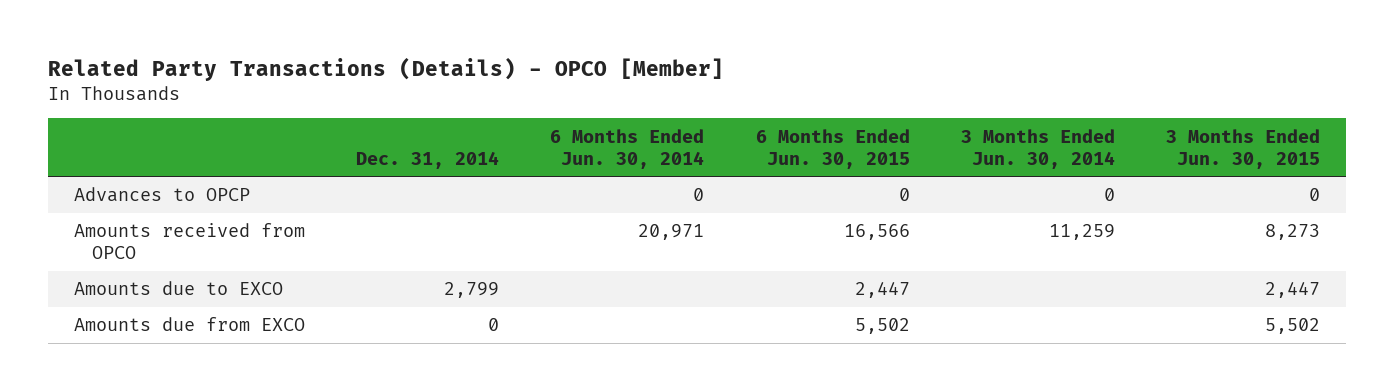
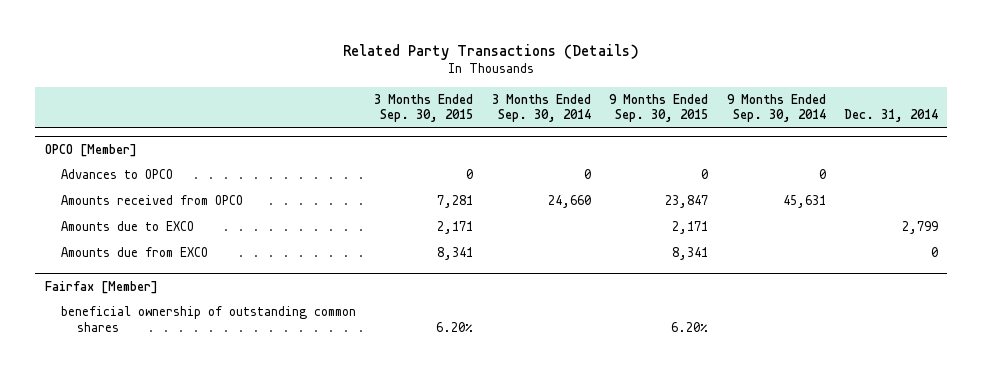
[48,57,725,82] Related Party Transactions (Details) - OPCO [Member] -> [343,43,640,60] Related Party Transactions (Details)
[550,128,705,169] 6 Months Ended Jun. 30, 2014 -> none
[755,128,910,169] 6 Months Ended Jun. 30, 2015 -> none
[961,128,1116,169] 3 Months Ended Jun. 30, 2014 -> none
[1166,128,1321,169] 3 Months Ended Jun. 30, 2015 -> none
none -> [374,93,474,123] 3 Months Ended Sep. 30, 2015
none -> [491,93,591,123] 3 Months Ended Sep. 30, 2014
none -> [609,93,709,123] 9 Months Ended Sep. 30, 2015
none -> [726,93,826,123] 9 Months Ended Sep. 30, 2014
none -> [44,144,137,158] OPCO [Member]
[73,187,250,203] Advances to OPCP -> [61,169,174,180] Advances to OPCO
none -> [44,281,158,295] Fairfax [Member]
none -> [61,306,357,332] beneficial ownership of outstanding common shares

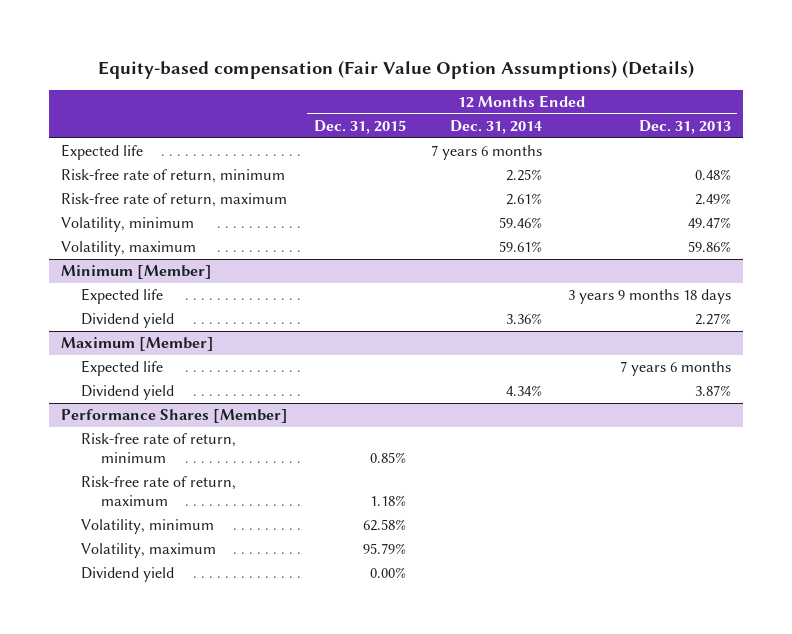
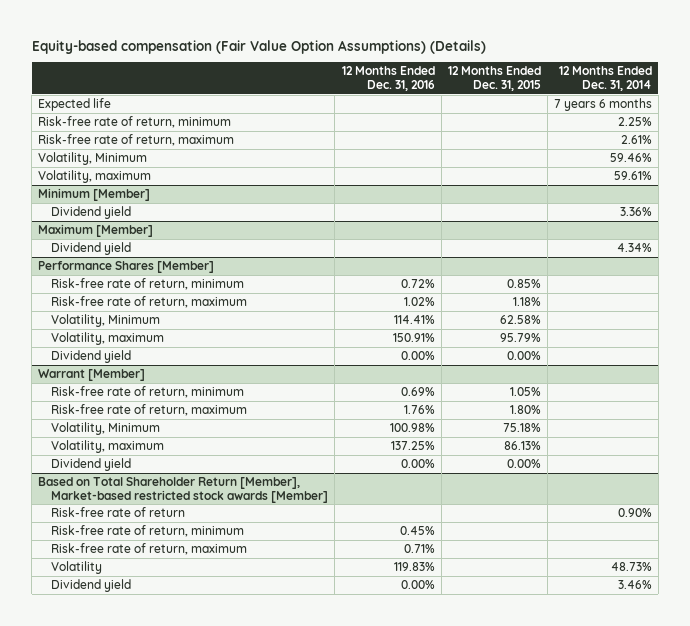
[638,119,731,134] Dec. 31, 2013 -> none
none -> [341,66,435,92] 12 Months Ended Dec. 31, 2016
[61,217,195,233] Volatility, minimum -> [38,152,148,166] Volatility, Minimum
[81,288,164,305] Expected life -> none
[81,360,164,377] Expected life -> none
[81,519,215,535] Volatility, minimum -> [51,314,161,328] Volatility, Minimum
none -> [38,369,146,382] Warrant [Member]
none -> [51,386,245,399] Risk-free rate of return, minimum
none -> [51,404,248,417] Risk-free rate of return, maximum
none -> [51,422,161,436] Volatility, Minimum
none -> [51,440,165,454] Volatility, maximum
none -> [51,458,132,472] Dividend yield
none -> [38,477,329,503] Based on Total Shareholder Return [Member], Market-based restricted stock awards [Member]
none -> [51,507,186,518] Risk-free rate of return
none -> [51,525,245,538] Risk-free rate of return, minimum
none -> [51,543,248,556] Risk-free rate of return, maximum
none -> [51,561,103,575] Volatility
none -> [51,579,132,593] Dividend yield

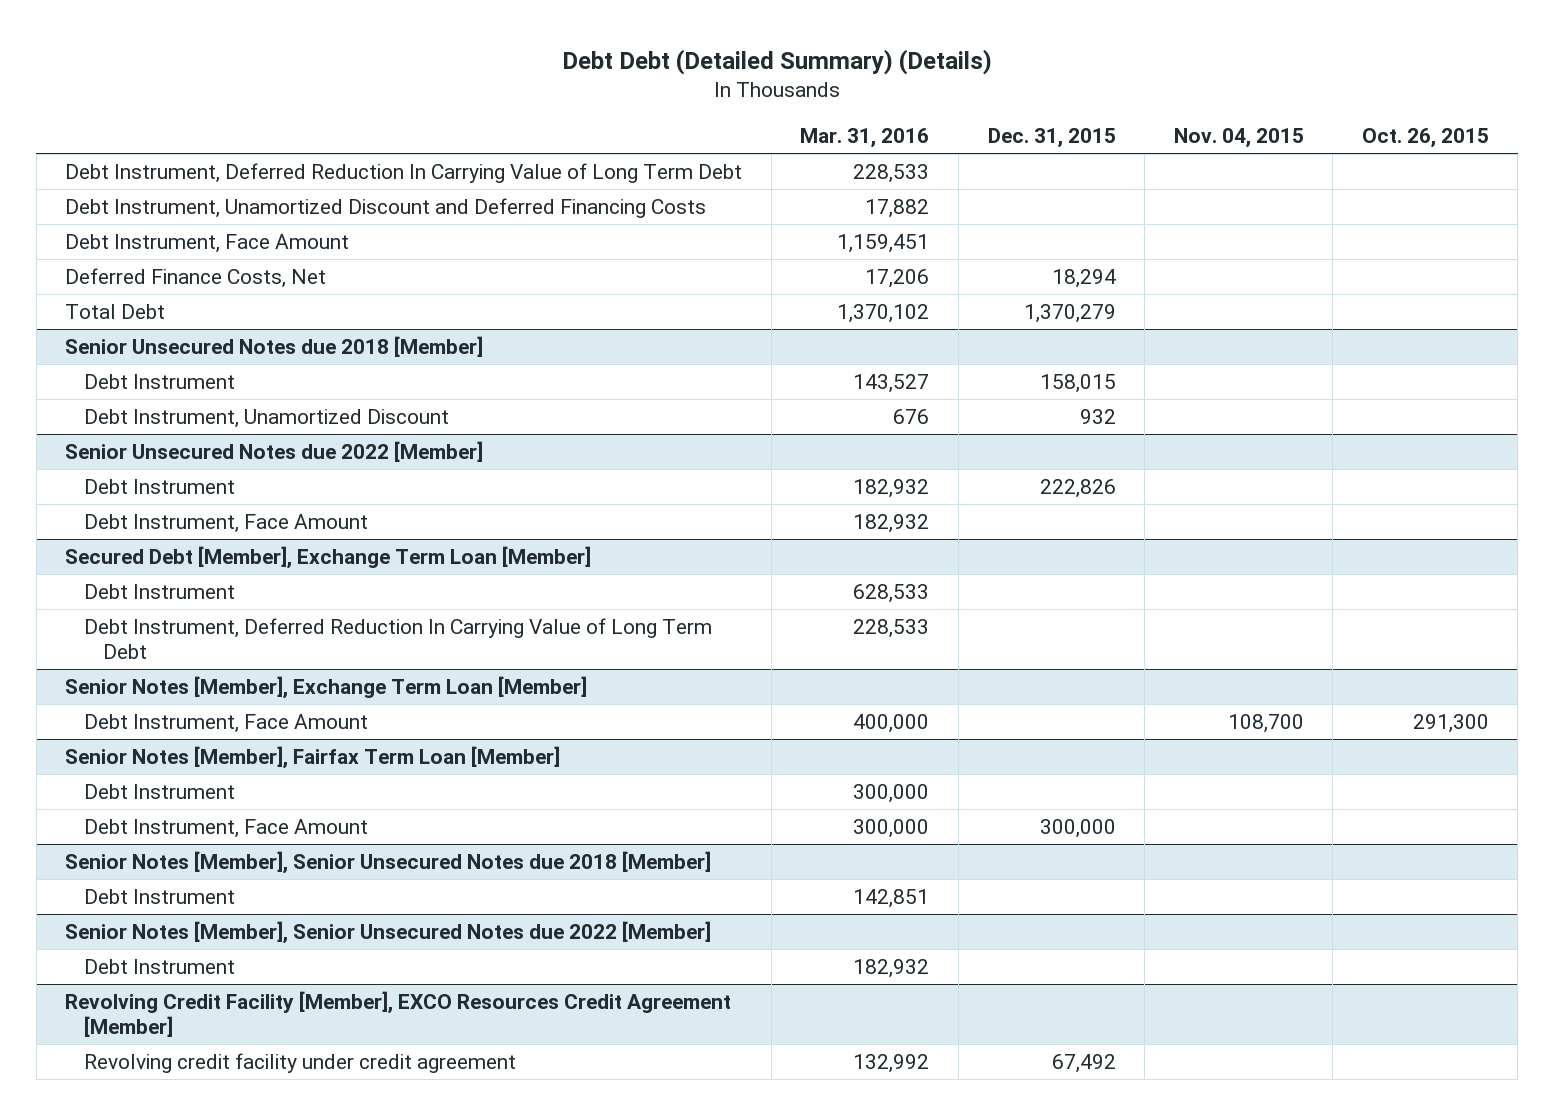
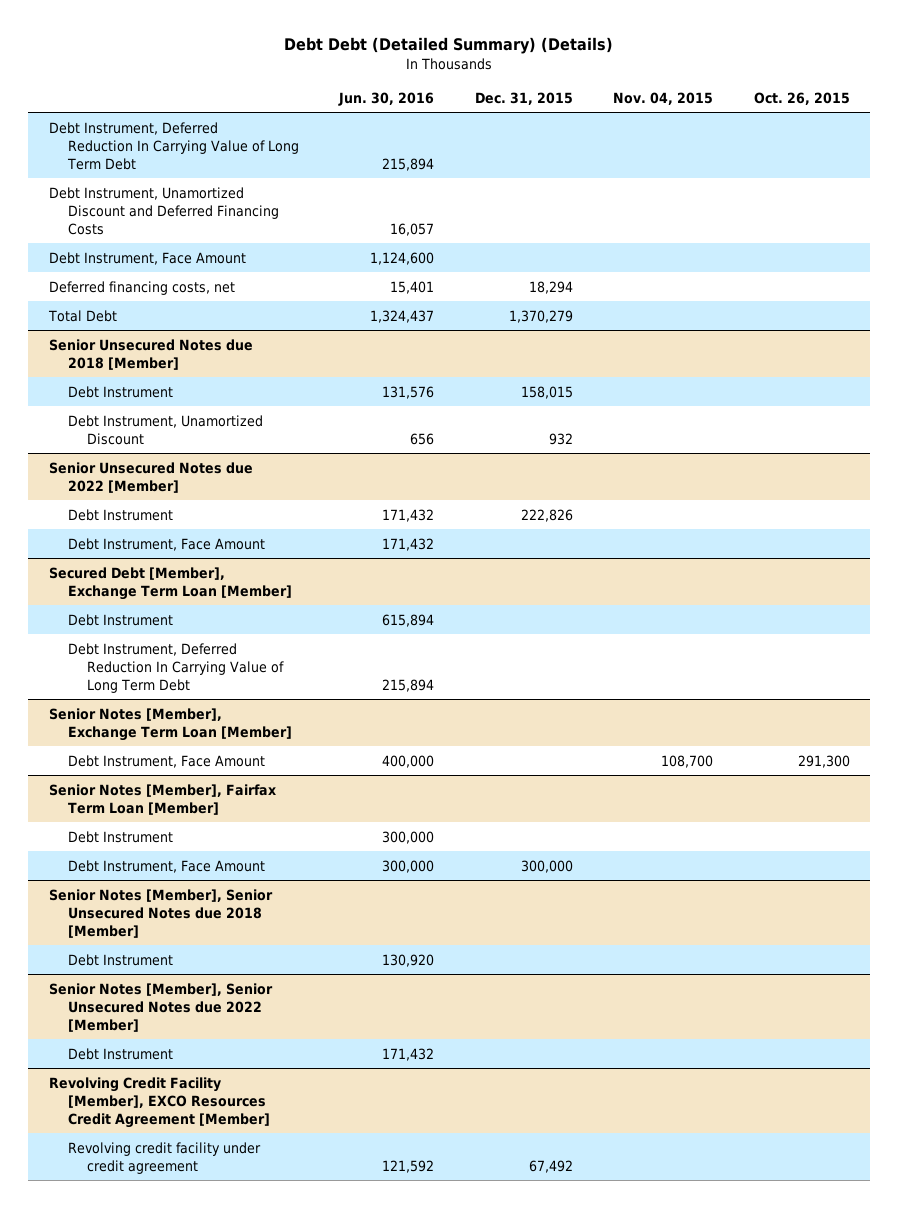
[800,127,930,148] Mar. 31, 2016 -> none
none -> [338,91,435,106] Jun. 30, 2016
[65,268,327,289] Deferred Finance Costs, Net -> [48,280,235,295] Deferred financing costs, net

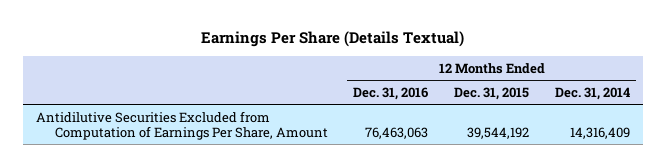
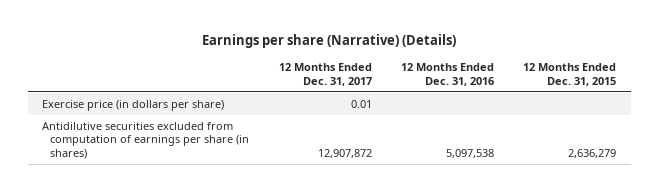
[200,31,464,48] Earnings Per Share (Details Textual) -> [202,34,457,49] Earnings per share (Narrative) (Details)
[554,87,630,101] Dec. 31, 2014 -> none
none -> [278,63,372,86] 12 Months Ended Dec. 31, 2017
none -> [42,99,225,111] Exercise price (in dollars per share)
[36,110,328,141] Antidilutive Securities Excluded from Computation of Earnings Per Share, Amount -> [42,121,250,160] Antidilutive securities excluded from computation of earnings per share (in shares)
[365,127,429,140] 76,463,063 -> [446,149,495,159] 5,097,538
[467,127,530,140] 39,544,192 -> [568,149,617,159] 2,636,279

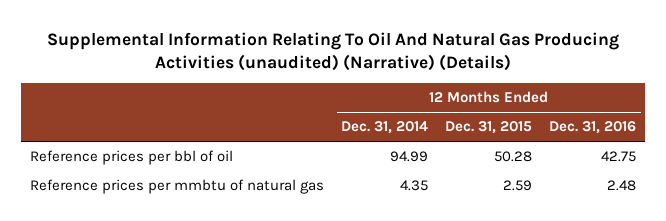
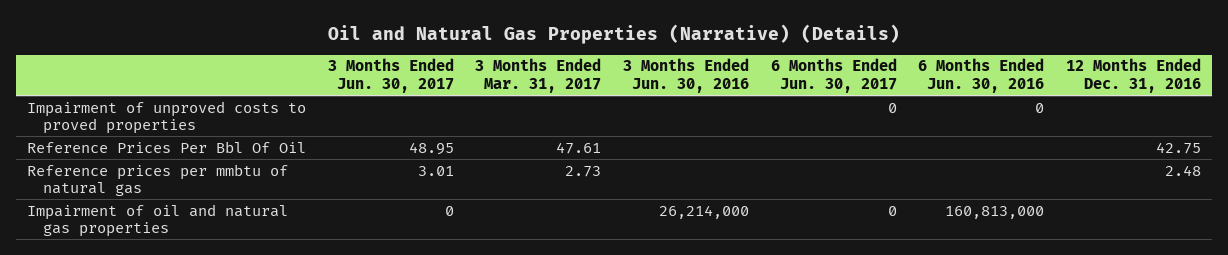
[47,31,620,72] Supplemental Information Relating To Oil And Natural Gas Producing Activities (unaudited) (Narrative) (Details) -> [327,23,900,44] Oil and Natural Gas Properties (Narrative) (Details)
[341,121,429,135] Dec. 31, 2014 -> none
[445,121,533,135] Dec. 31, 2015 -> none
none -> [327,58,454,94] 3 Months Ended Jun. 30, 2017
none -> [475,58,602,94] 3 Months Ended Mar. 31, 2017
none -> [622,58,749,94] 3 Months Ended Jun. 30, 2016
none -> [770,58,897,94] 6 Months Ended Jun. 30, 2017
none -> [918,58,1045,94] 6 Months Ended Jun. 30, 2016
none -> [26,100,306,135] Impairment of unproved costs to proved properties
[30,150,234,166] Reference prices per bbl of oil -> [26,140,306,153] Reference Prices Per Bbl Of Oil
none -> [26,203,288,238] Impairment of oil and natural gas properties

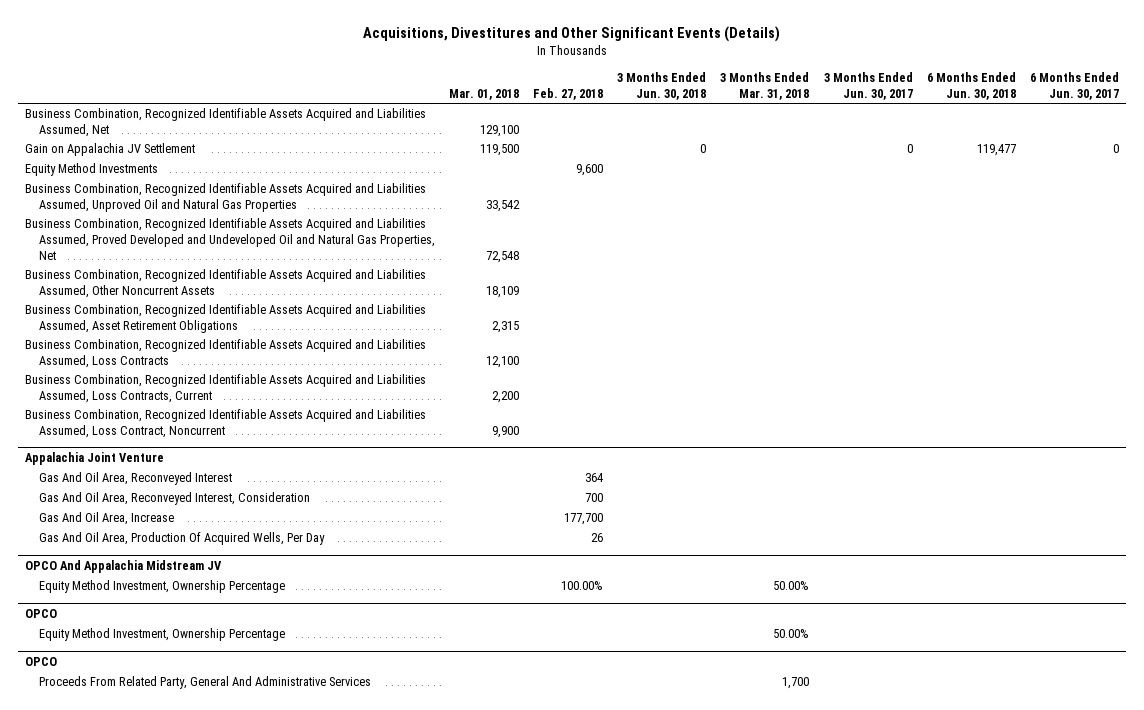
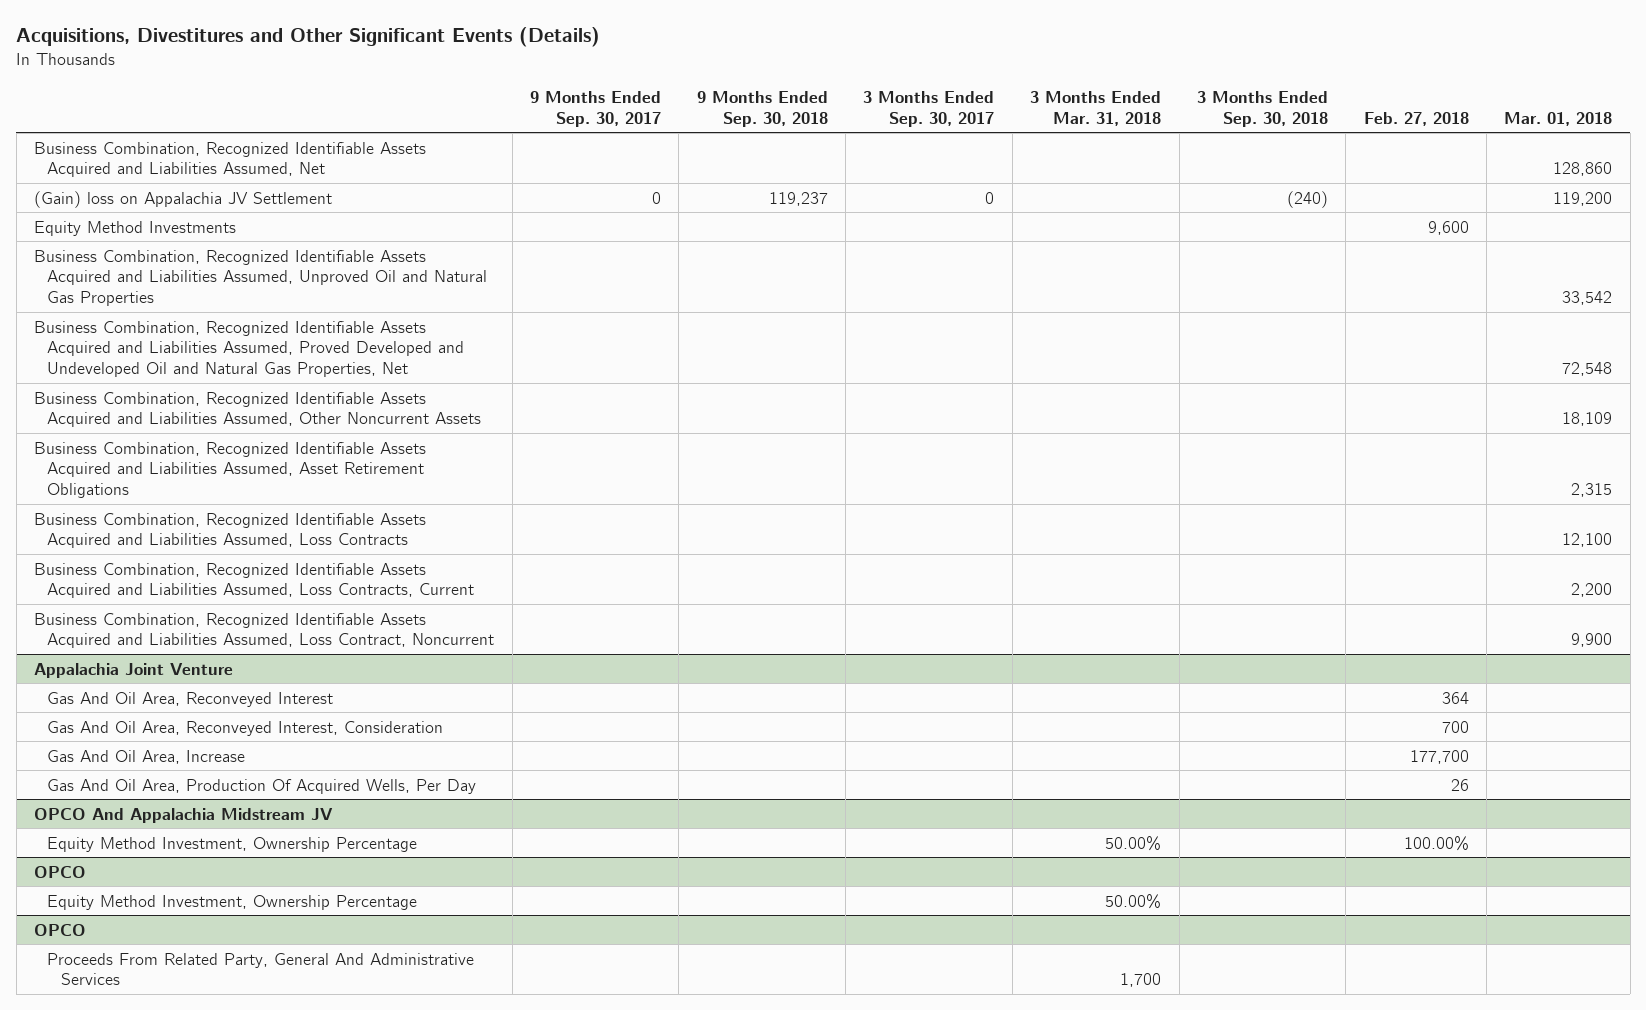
[617,72,707,100] 3 Months Ended Jun. 30, 2018 -> none
[823,72,913,100] 3 Months Ended Jun. 30, 2017 -> none
[926,72,1016,100] 6 Months Ended Jun. 30, 2018 -> none
[1030,72,1120,100] 6 Months Ended Jun. 30, 2017 -> none
none -> [530,90,662,127] 9 Months Ended Sep. 30, 2017
none -> [696,90,828,127] 9 Months Ended Sep. 30, 2018
none -> [863,90,995,127] 3 Months Ended Sep. 30, 2017
none -> [1196,90,1328,127] 3 Months Ended Sep. 30, 2018
[479,125,519,138] 129,100 -> [1553,162,1613,177] 128,860
[25,143,196,157] Gain on Appalachia JV Settlement -> [34,190,333,208] (Gain) loss on Appalachia JV Settlement
[479,144,519,157] 119,500 -> [1553,191,1613,206] 119,200

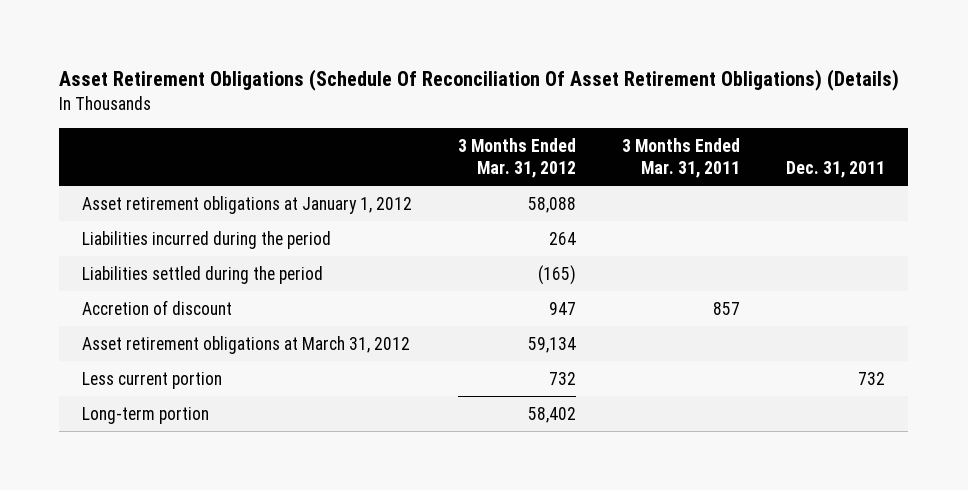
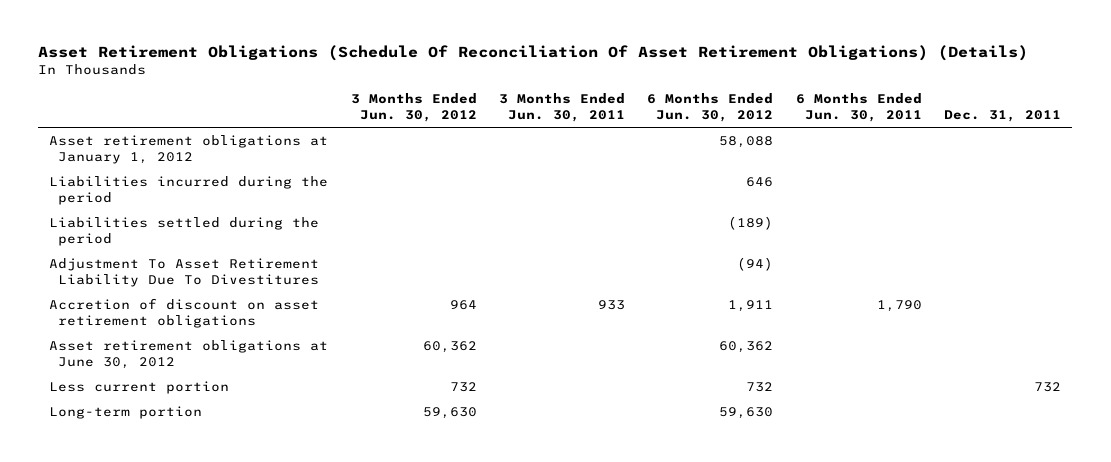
[458,137,577,178] 3 Months Ended Mar. 31, 2012 -> none
[622,137,741,178] 3 Months Ended Mar. 31, 2011 -> none
none -> [350,93,477,123] 3 Months Ended Jun. 30, 2012
none -> [499,93,626,123] 3 Months Ended Jun. 30, 2011
none -> [647,93,774,123] 6 Months Ended Jun. 30, 2012
none -> [795,93,922,123] 6 Months Ended Jun. 30, 2011
none -> [49,257,320,287] Adjustment To Asset Retirement Liability Due To Divestitures
[82,299,233,315] Accretion of discount -> [49,297,320,328] Accretion of discount on asset retirement obligations
[82,335,411,354] Asset retirement obligations at March 31, 2012 -> [49,339,329,369] Asset retirement obligations at June 30, 2012

